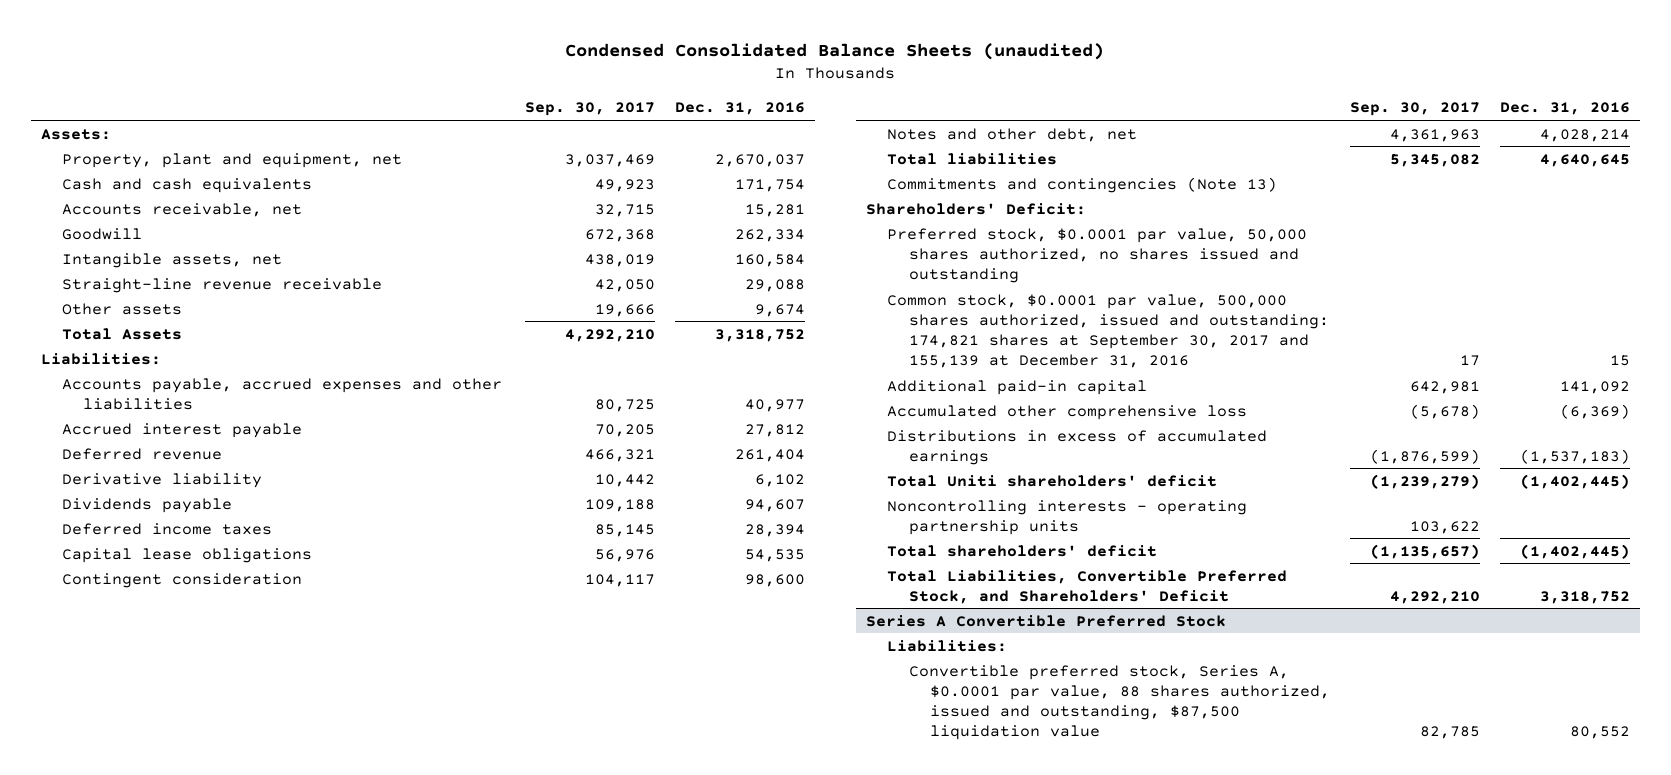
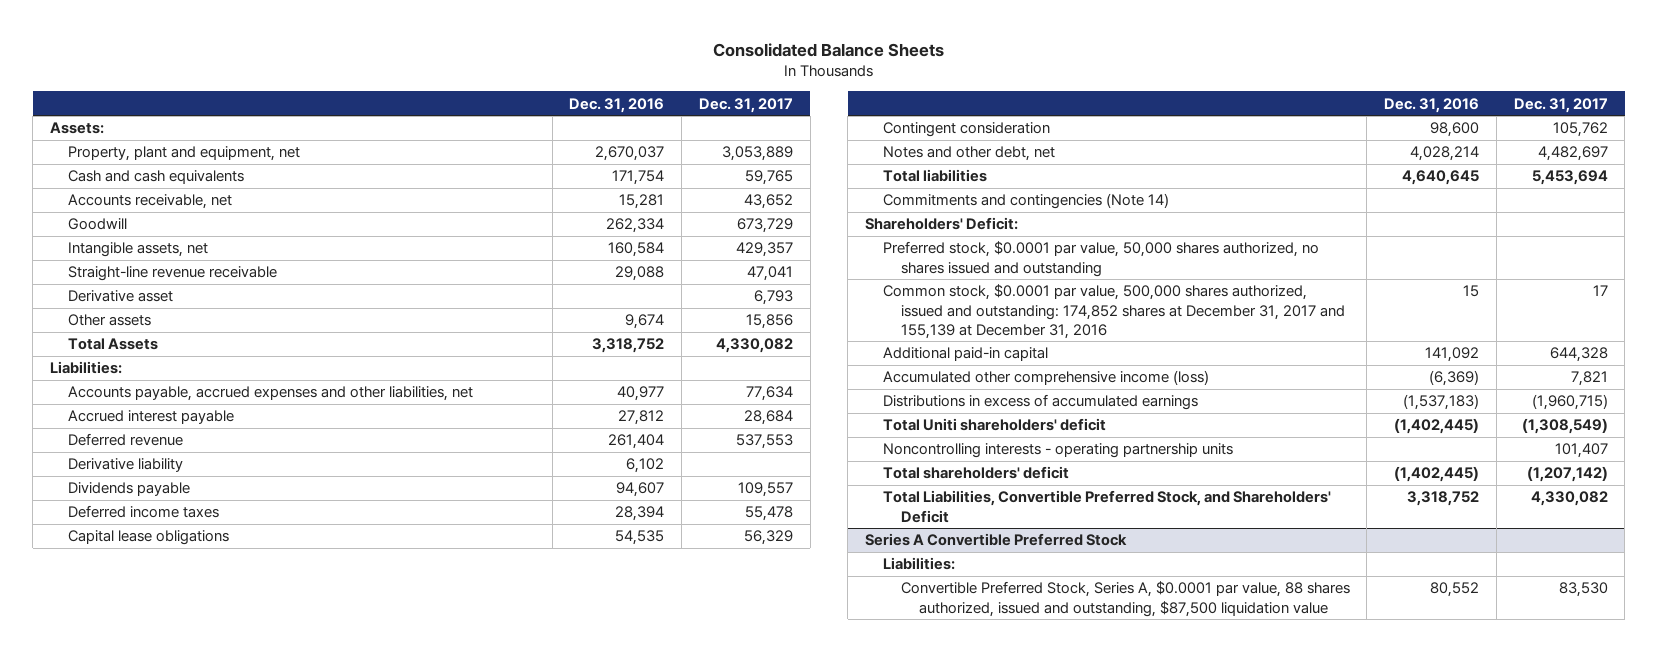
[565,43,1105,61] Condensed Consolidated Balance Sheets (unaudited) -> [712,43,944,58] Consolidated Balance Sheets
[524,102,655,117] Sep. 30, 2017 -> none
none -> [698,97,793,113] Dec. 31, 2017
none -> [68,290,174,303] Derivative asset
[62,377,503,410] Accounts payable, accrued expenses and other liabilities -> [68,386,474,402] Accounts payable, accrued expenses and other liabilities, net
[887,176,1278,193] Commitments and contingencies (Note 13) -> [882,193,1169,210] Commitments and contingencies (Note 14)
[887,293,1329,368] Common stock, $0.0001 par value, 500,000 shares authorized, issued and outstanding: 174,821 shares at September 30, 2017 and 155,139 at December 31, 2016 -> [882,284,1345,339] Common stock, $0.0001 par value, 500,000 shares authorized, issued and outstanding: 174,852 shares at December 31, 2017 and 155,139 at December 31, 2016
[887,404,1248,420] Accumulated other comprehensive loss -> [882,370,1209,386] Accumulated other comprehensive income (loss)
[908,664,1331,740] Convertible preferred stock, Series A, $0.0001 par value, 88 shares authorized, issued and outstanding, $87,500 liquidation value -> [900,581,1350,617] Convertible Preferred Stock, Series A, $0.0001 par value, 88 shares authorized, issued and outstanding, $87,500 liquidation value

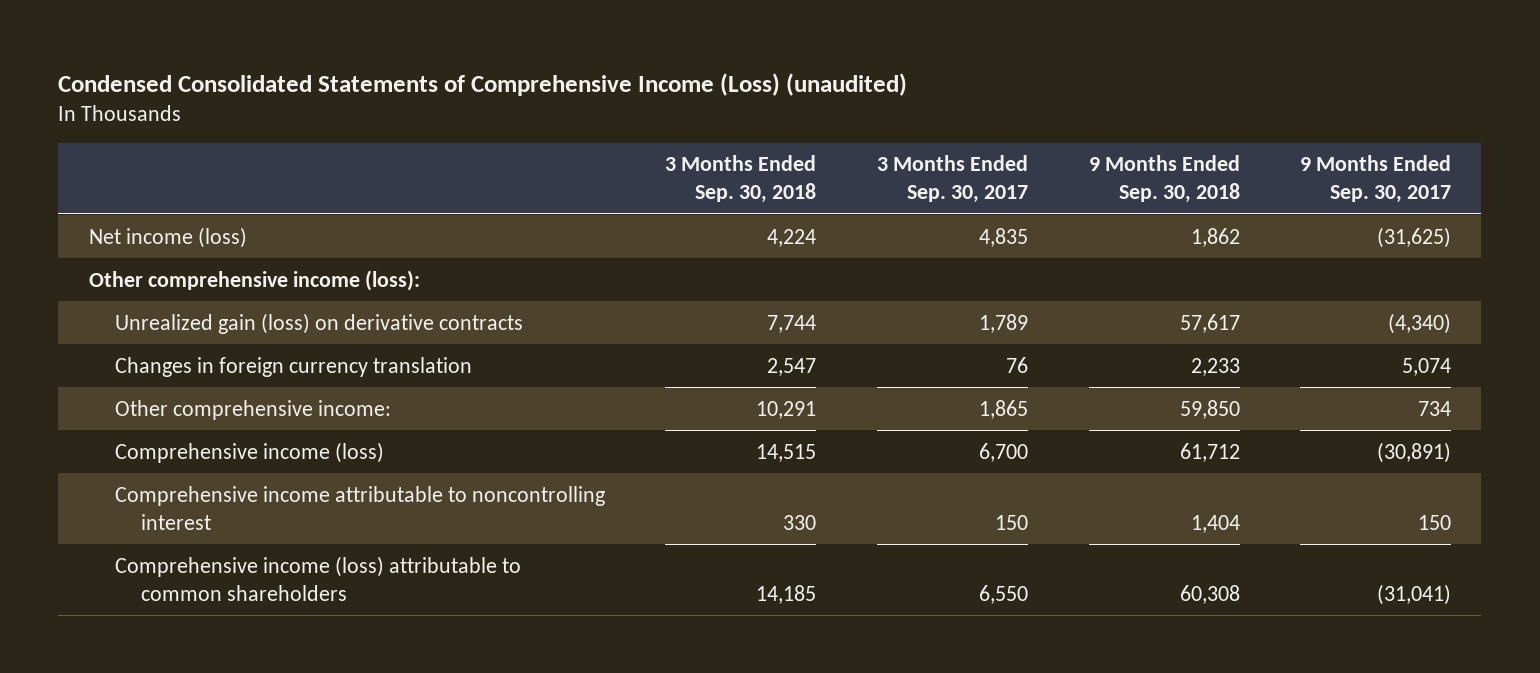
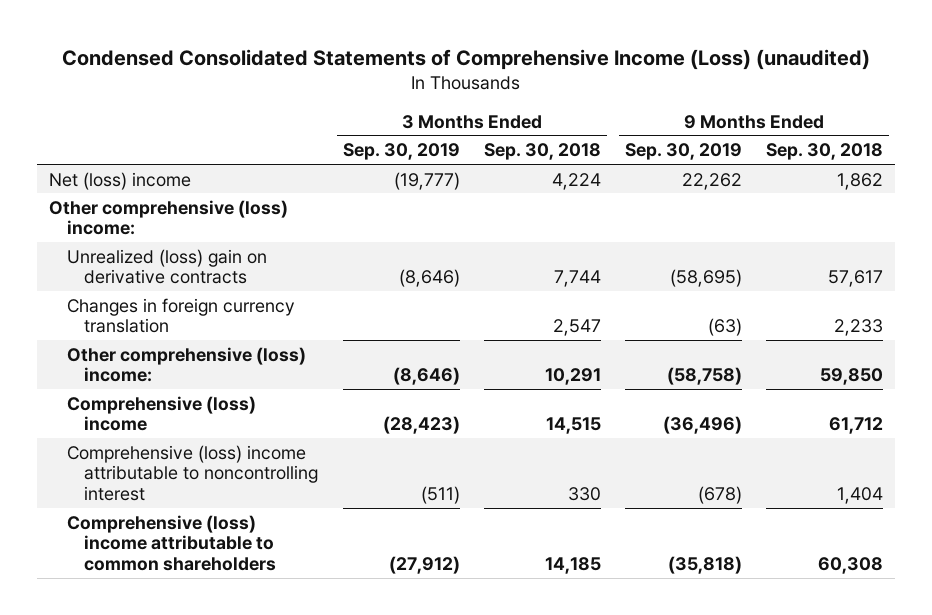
[877,155,1029,204] 3 Months Ended Sep. 30, 2017 -> none
[1300,155,1452,204] 9 Months Ended Sep. 30, 2017 -> none
none -> [342,143,460,161] Sep. 30, 2019
none -> [625,143,743,161] Sep. 30, 2019
[88,226,247,248] Net income (loss) -> [48,171,191,190] Net (loss) income
[88,269,420,291] Other comprehensive income (loss): -> [48,199,288,236] Other comprehensive (loss) income:
[114,312,523,334] Unrealized gain (loss) on derivative contracts -> [66,248,267,285] Unrealized (loss) gain on derivative contracts
[114,399,391,420] Other comprehensive income: -> [66,346,306,383] Other comprehensive (loss) income:
[114,441,384,463] Comprehensive income (loss) -> [66,395,256,432] Comprehensive (loss) income
[114,485,605,530] Comprehensive income attributable to noncontrolling interest -> [66,444,319,502] Comprehensive (loss) income attributable to noncontrolling interest
[114,555,521,601] Comprehensive income (loss) attributable to common shareholders -> [66,514,277,572] Comprehensive (loss) income attributable to common shareholders

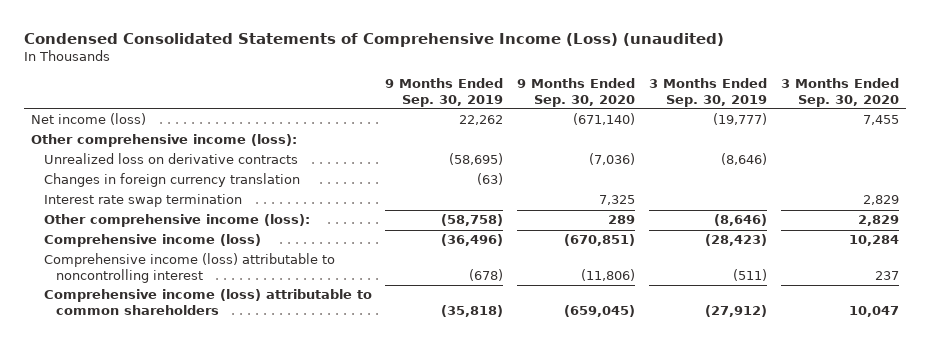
[483,143,601,161] Sep. 30, 2018 -> none
[766,143,884,161] Sep. 30, 2018 -> none
none -> [517,78,636,107] 9 Months Ended Sep. 30, 2020
none -> [780,78,899,107] 3 Months Ended Sep. 30, 2020
[48,171,191,190] Net (loss) income -> [30,113,146,126] Net income (loss)
[48,199,288,236] Other comprehensive (loss) income: -> [30,134,297,148] Other comprehensive income (loss):
[66,248,267,285] Unrealized (loss) gain on derivative contracts -> [43,153,298,165] Unrealized loss on derivative contracts
none -> [43,194,242,208] Interest rate swap termination
[66,346,306,383] Other comprehensive (loss) income: -> [43,214,310,228] Other comprehensive income (loss):
[66,395,256,432] Comprehensive (loss) income -> [43,234,261,248] Comprehensive income (loss)
[66,444,319,502] Comprehensive (loss) income attributable to noncontrolling interest -> [43,253,335,283] Comprehensive income (loss) attributable to noncontrolling interest
[66,514,277,572] Comprehensive (loss) income attributable to common shareholders -> [43,289,372,315] Comprehensive income (loss) attributable to common shareholders

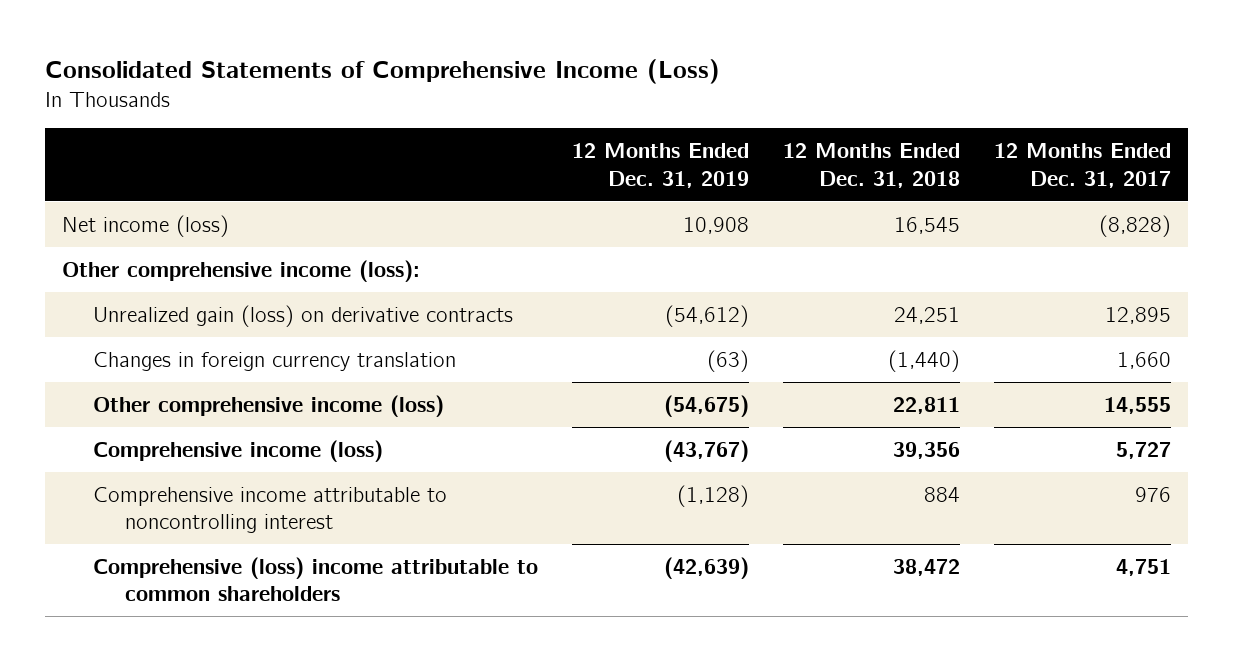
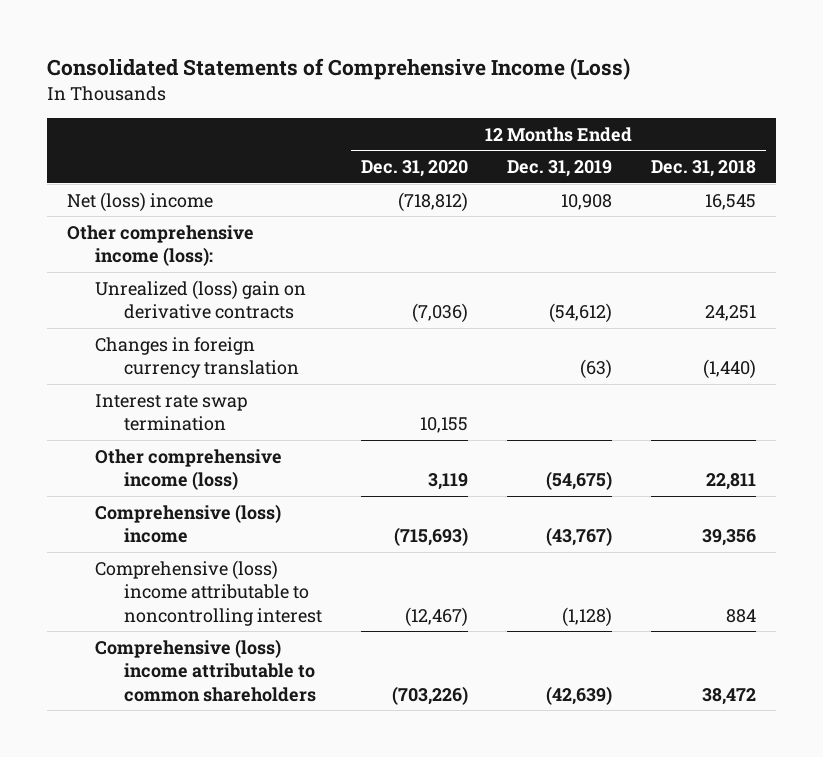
[994,143,1172,188] 12 Months Ended Dec. 31, 2017 -> none
none -> [360,160,468,178] Dec. 31, 2020
[62,214,230,237] Net income (loss) -> [66,191,213,212] Net (loss) income
[93,304,514,327] Unrealized gain (loss) on derivative contracts -> [95,279,307,320] Unrealized (loss) gain on derivative contracts
none -> [95,393,248,432] Interest rate swap termination
[93,439,384,462] Comprehensive income (loss) -> [95,503,282,544] Comprehensive (loss) income
[93,486,448,534] Comprehensive income attributable to noncontrolling interest -> [95,559,322,626] Comprehensive (loss) income attributable to noncontrolling interest

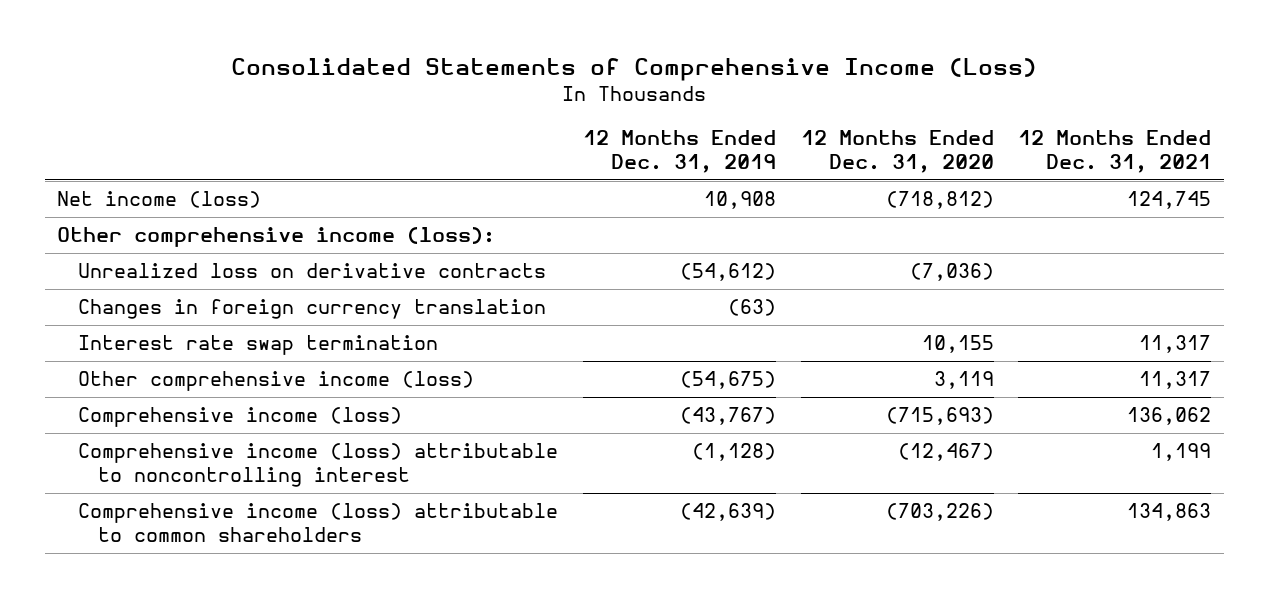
[651,160,757,178] Dec. 31, 2018 -> none
none -> [1018,130,1212,174] 12 Months Ended Dec. 31, 2021
[66,191,213,212] Net (loss) income -> [57,191,262,209] Net income (loss)
[95,279,307,320] Unrealized (loss) gain on derivative contracts -> [77,263,546,279] Unrealized loss on derivative contracts
[95,503,282,544] Comprehensive (loss) income -> [77,407,402,428] Comprehensive income (loss)
[95,559,322,626] Comprehensive (loss) income attributable to noncontrolling interest -> [77,443,558,488] Comprehensive income (loss) attributable to noncontrolling interest
[95,638,316,702] Comprehensive (loss) income attributable to common shareholders -> [77,503,558,543] Comprehensive income (loss) attributable to common shareholders

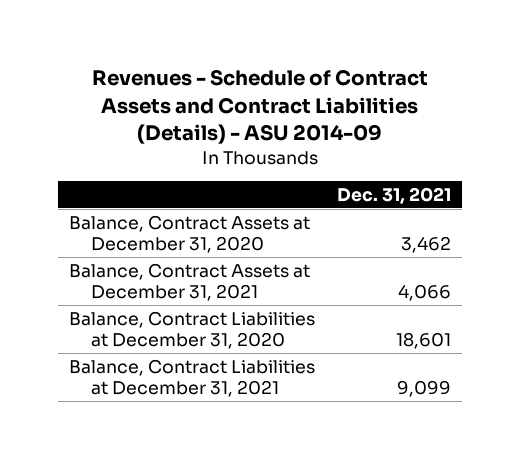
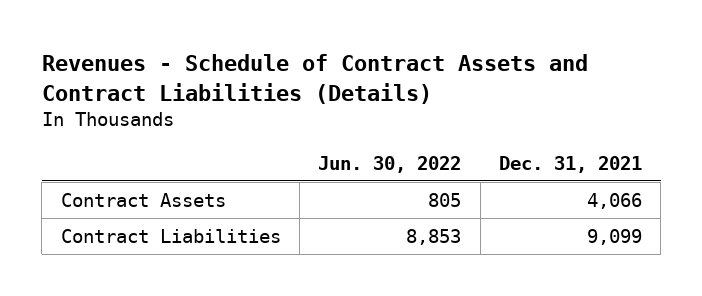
[92,69,429,144] Revenues - Schedule of Contract Assets and Contract Liabilities (Details) - ASU 2014-09 -> [41,54,588,104] Revenues - Schedule of Contract Assets and Contract Liabilities (Details)
none -> [318,156,462,174] Jun. 30, 2022
[69,262,311,301] Balance, Contract Assets at December 31, 2021 -> none
[69,358,316,397] Balance, Contract Liabilities at December 31, 2021 -> none
[69,214,311,253] Balance, Contract Assets at December 31, 2020 -> [60,192,226,207] Contract Assets
[401,235,452,253] 3,462 -> [586,192,642,209] 4,066
[69,310,316,349] Balance, Contract Liabilities at December 31, 2020 -> [60,228,281,243] Contract Liabilities
[396,331,452,349] 18,601 -> [586,228,642,245] 9,099

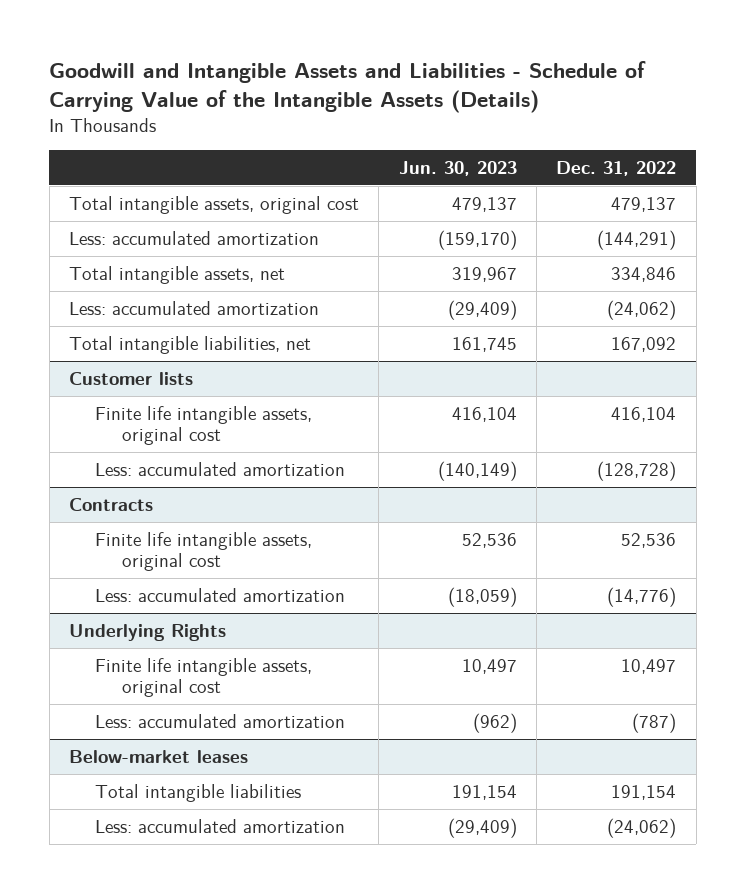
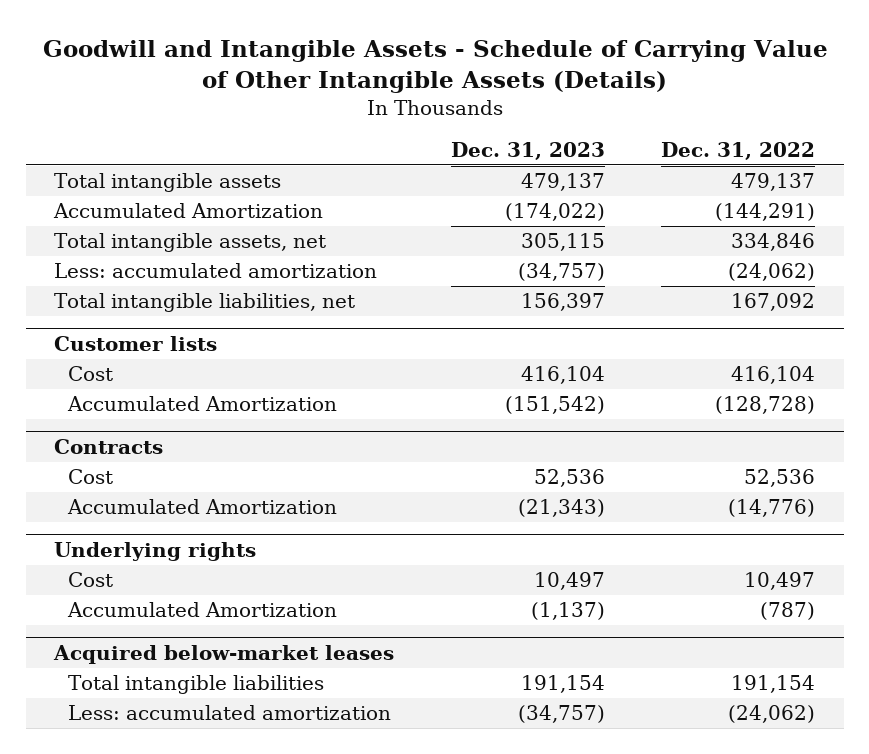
[49,60,647,113] Goodwill and Intangible Assets and Liabilities - Schedule of Carrying Value of the Intangible Assets (Details) -> [42,39,828,93] Goodwill and Intangible Assets - Schedule of Carrying Value of Other Intangible Assets (Details)
[398,161,517,177] Jun. 30, 2023 -> none
none -> [450,141,605,160] Dec. 31, 2023
[68,195,359,214] Total intangible assets, original cost -> [54,173,282,193] Total intangible assets
[68,230,319,245] Less: accumulated amortization -> [53,203,324,219] Accumulated Amortization
[95,405,313,446] Finite life intangible assets, original cost -> [68,366,114,382] Cost
[95,461,346,476] Less: accumulated amortization -> [67,396,338,412] Accumulated Amortization
[95,531,313,572] Finite life intangible assets, original cost -> [68,469,114,485] Cost
[95,587,346,602] Less: accumulated amortization -> [67,499,338,515] Accumulated Amortization
[68,623,226,641] Underlying Rights -> [54,541,257,561] Underlying rights
[95,657,313,698] Finite life intangible assets, original cost -> [68,572,114,588] Cost
[95,713,346,728] Less: accumulated amortization -> [67,602,338,618] Accumulated Amortization
[68,749,248,763] Below-market leases -> [53,644,395,664] Acquired below-market leases

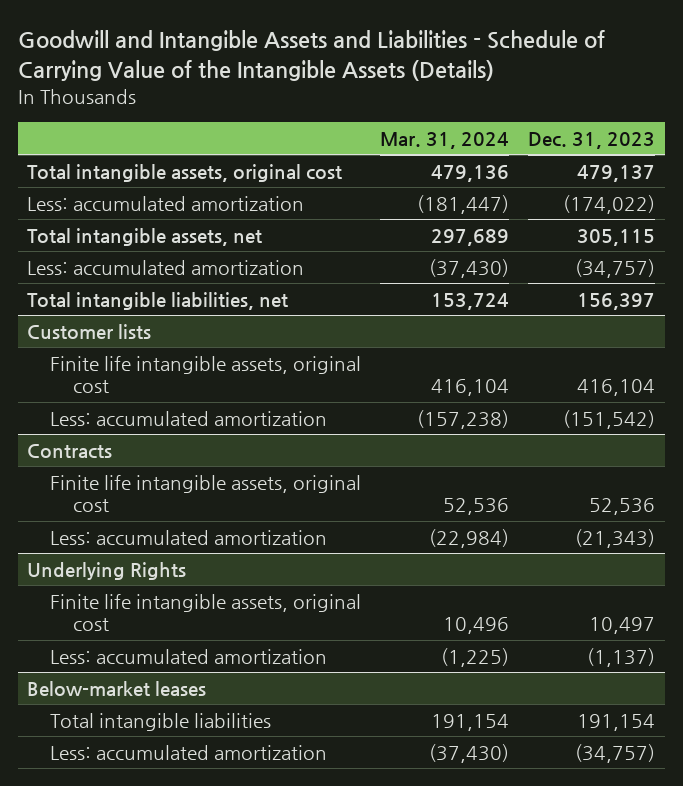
[42,39,828,93] Goodwill and Intangible Assets - Schedule of Carrying Value of Other Intangible Assets (Details) -> [17,30,605,81] Goodwill and Intangible Assets and Liabilities - Schedule of Carrying Value of the Intangible Assets (Details)
[661,141,816,160] Dec. 31, 2022 -> none
none -> [380,131,510,149] Mar. 31, 2024
[54,173,282,193] Total intangible assets -> [27,163,343,182] Total intangible assets, original cost
[53,203,324,219] Accumulated Amortization -> [27,195,305,211] Less: accumulated amortization
[68,366,114,382] Cost -> [50,355,362,394] Finite life intangible assets, original cost
[67,396,338,412] Accumulated Amortization -> [50,410,328,426] Less: accumulated amortization
[68,469,114,485] Cost -> [50,474,362,513] Finite life intangible assets, original cost
[67,499,338,515] Accumulated Amortization -> [50,529,328,545] Less: accumulated amortization
[54,541,257,561] Underlying rights -> [27,561,187,580] Underlying Rights
[68,572,114,588] Cost -> [50,593,362,632] Finite life intangible assets, original cost
[67,602,338,618] Accumulated Amortization -> [50,648,328,664] Less: accumulated amortization
[53,644,395,664] Acquired below-market leases -> [27,680,207,696] Below-market leases

